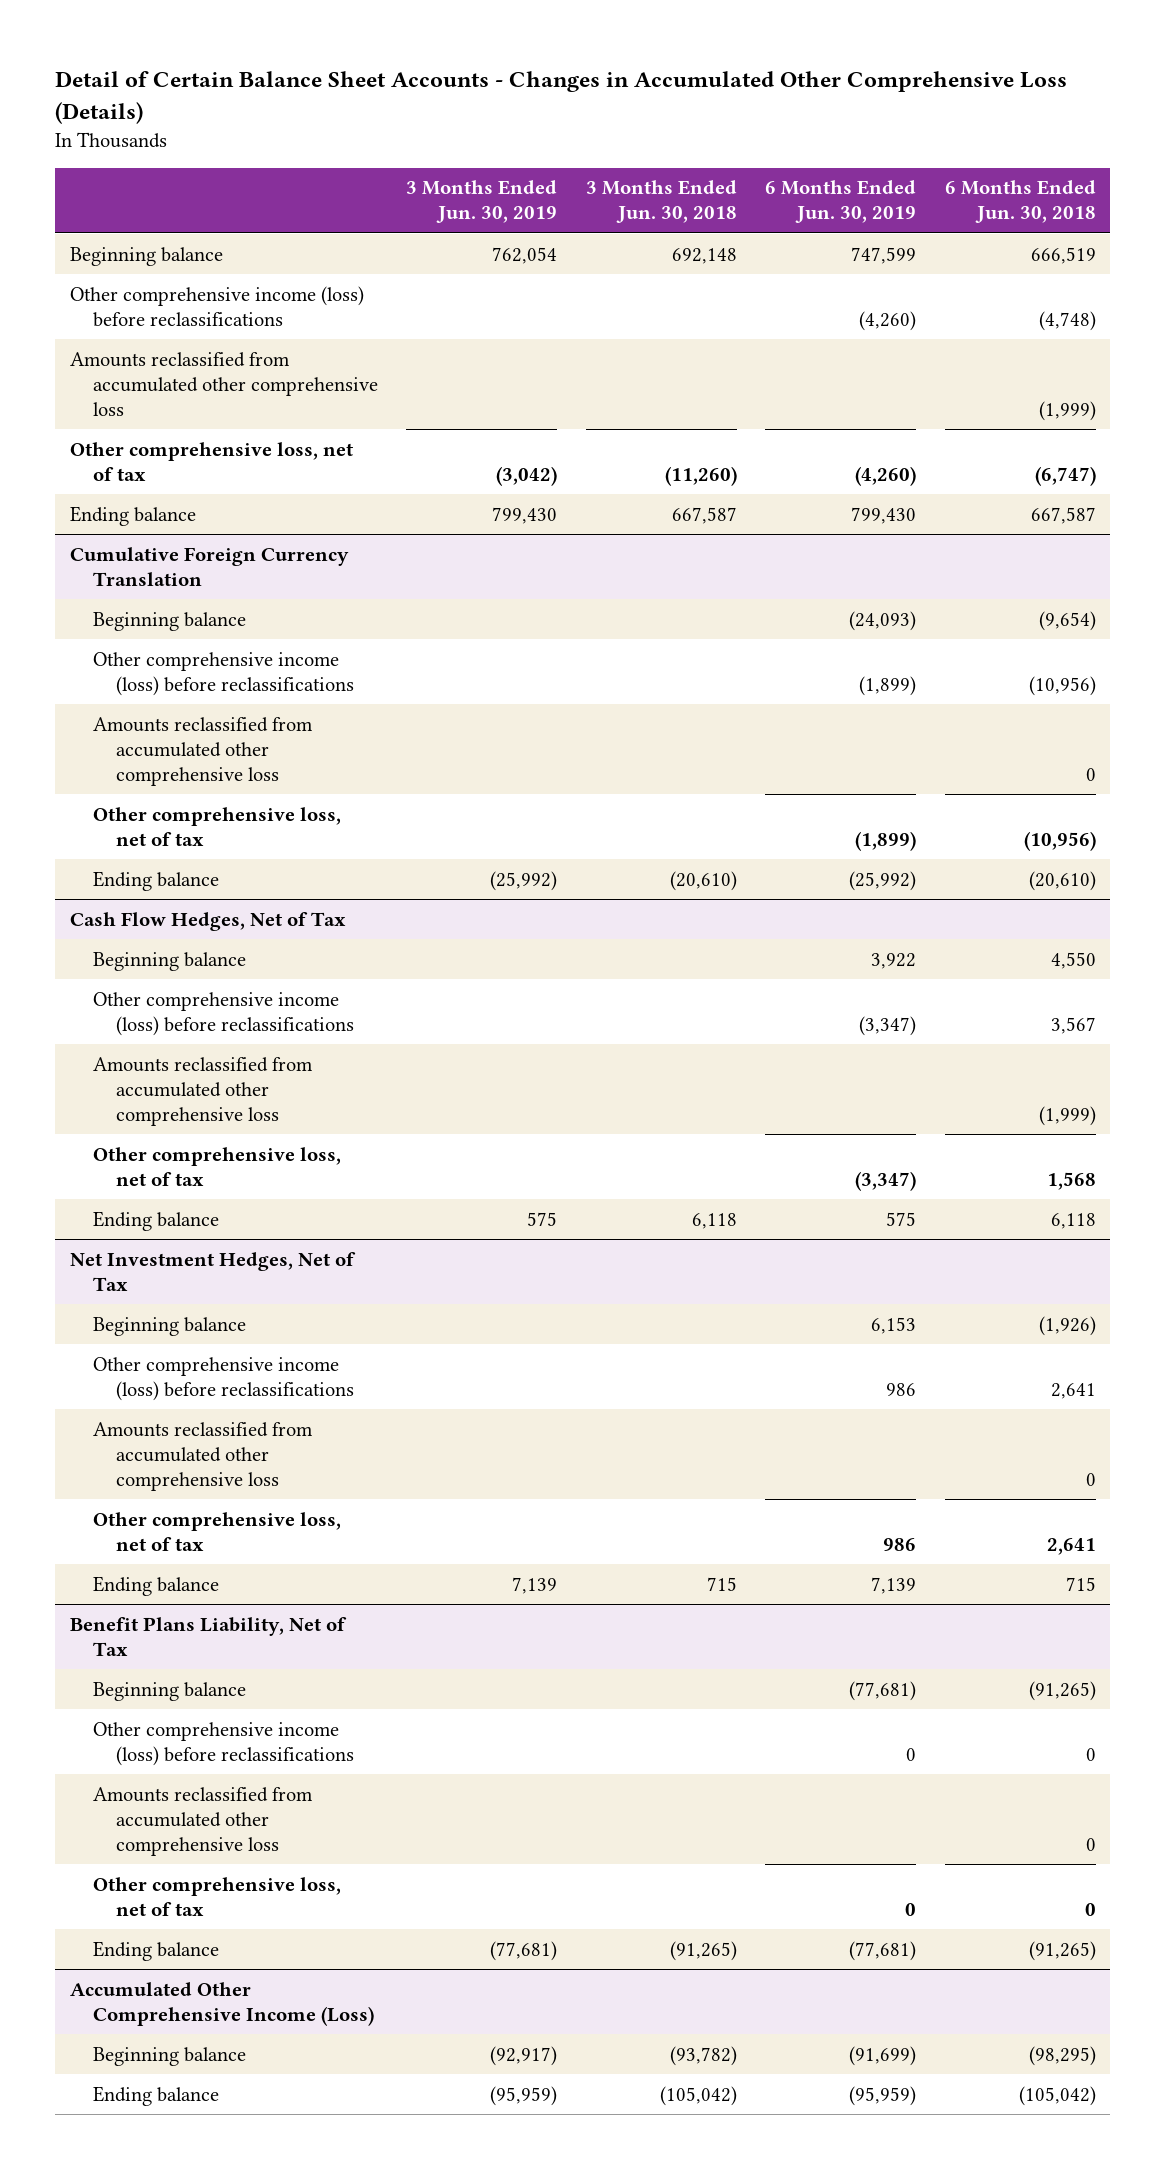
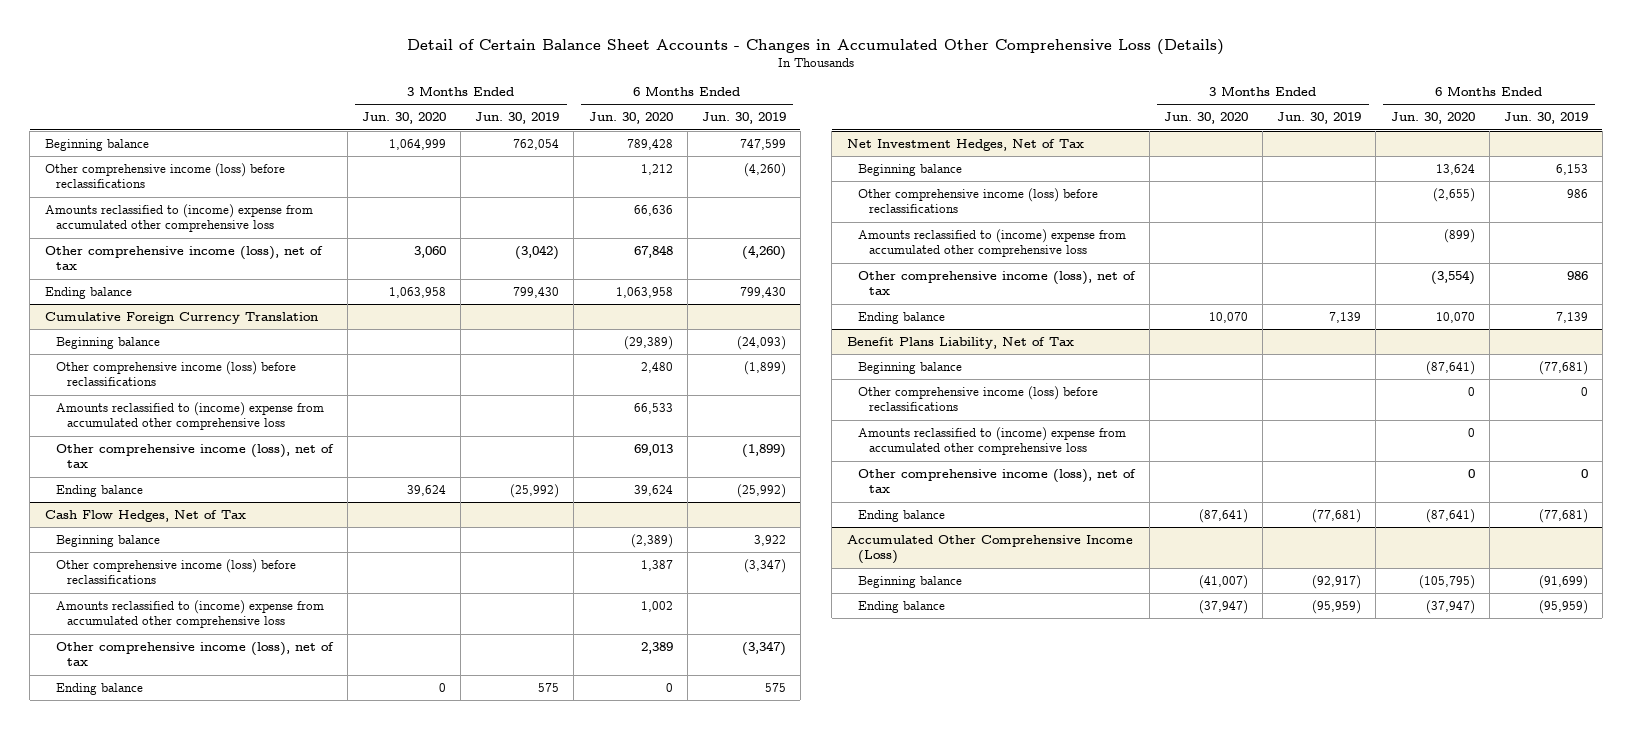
[585,180,737,224] 3 Months Ended Jun. 30, 2018 -> none
[944,180,1096,224] 6 Months Ended Jun. 30, 2018 -> none
none -> [362,112,447,125] Jun. 30, 2020
none -> [588,112,673,125] Jun. 30, 2020
[69,351,378,416] Amounts reclassified from accumulated other comprehensive loss -> [44,203,313,233] Amounts reclassified to (income) expense from accumulated other comprehensive loss
[69,441,353,481] Other comprehensive loss, net of tax -> [44,245,323,271] Other comprehensive income (loss), net of tax
[92,716,313,786] Amounts reclassified from accumulated other comprehensive loss -> [56,401,325,431] Amounts reclassified to (income) expense from accumulated other comprehensive loss
[92,806,341,846] Other comprehensive loss, net of tax -> [56,443,335,469] Other comprehensive income (loss), net of tax
[92,1056,313,1126] Amounts reclassified from accumulated other comprehensive loss -> [56,599,325,629] Amounts reclassified to (income) expense from accumulated other comprehensive loss
[92,1146,341,1186] Other comprehensive loss, net of tax -> [56,641,335,667] Other comprehensive income (loss), net of tax
[92,1421,313,1491] Amounts reclassified from accumulated other comprehensive loss -> [858,228,1127,258] Amounts reclassified to (income) expense from accumulated other comprehensive loss
[92,1511,341,1551] Other comprehensive loss, net of tax -> [858,270,1137,296] Other comprehensive income (loss), net of tax
[92,1786,313,1856] Amounts reclassified from accumulated other comprehensive loss -> [858,426,1127,456] Amounts reclassified to (income) expense from accumulated other comprehensive loss
[92,1876,341,1916] Other comprehensive loss, net of tax -> [858,468,1137,494] Other comprehensive income (loss), net of tax

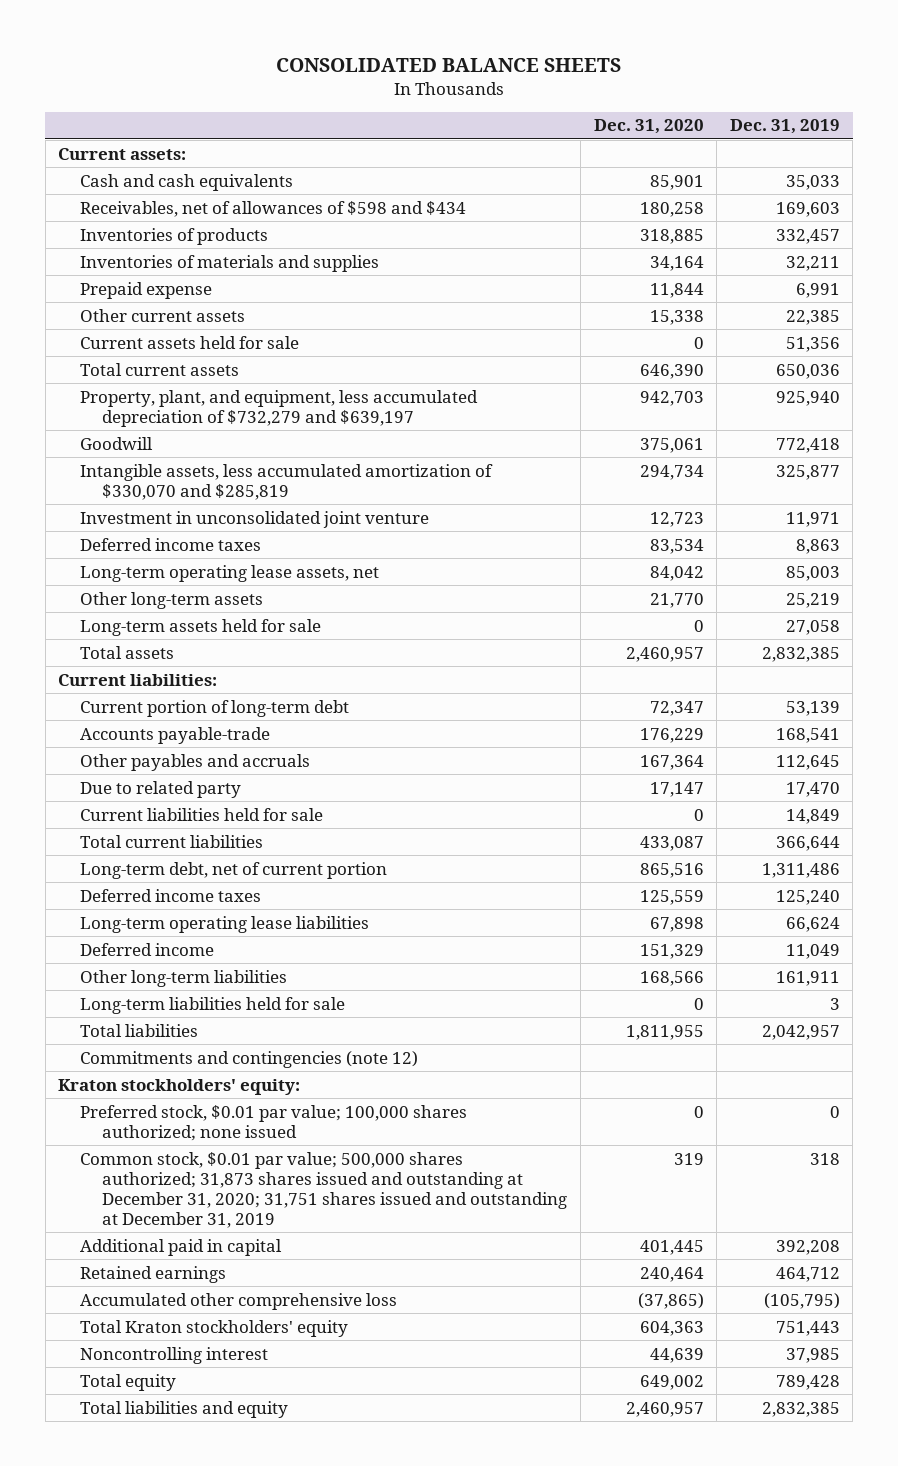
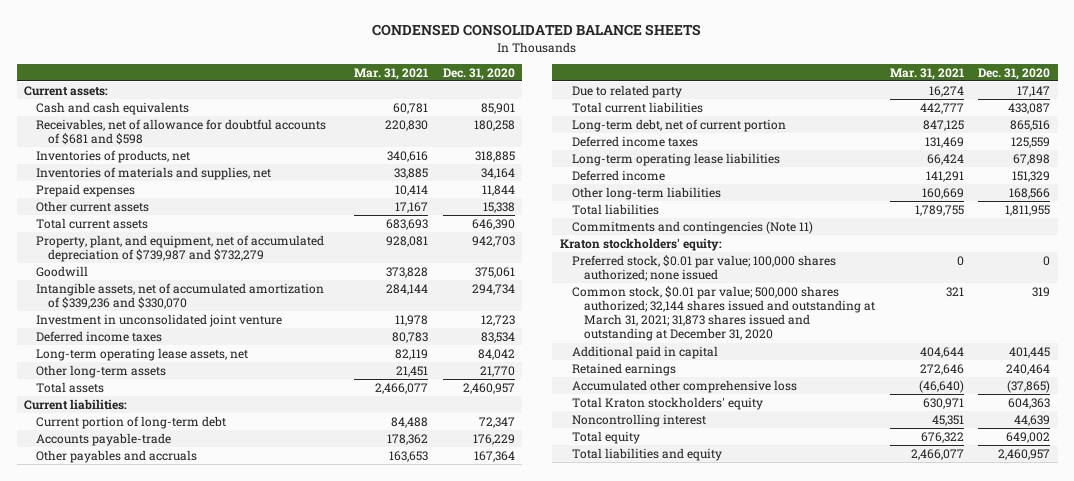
[275,57,621,72] CONSOLIDATED BALANCE SHEETS -> [372,24,702,37] CONDENSED CONSOLIDATED BALANCE SHEETS
[729,119,840,135] Dec. 31, 2019 -> none
none -> [353,67,428,80] Mar. 31, 2021
[80,200,467,217] Receivables, net of allowances of $598 and $434 -> [36,118,327,146] Receivables, net of allowance for doubtful accounts of $681 and $598
[80,227,269,245] Inventories of products -> [36,149,191,163] Inventories of products, net
[80,254,380,272] Inventories of materials and supplies -> [36,166,272,180] Inventories of materials and supplies, net
[80,281,213,299] Prepaid expense -> [36,183,136,197] Prepaid expenses
[80,335,300,349] Current assets held for sale -> none
[80,389,479,427] Property, plant, and equipment, less accumulated depreciation of $732,279 and $639,197 -> [36,234,325,263] Property, plant, and equipment, net of accumulated depreciation of $739,987 and $732,279
[80,463,494,500] Intangible assets, less accumulated amortization of $330,070 and $285,819 -> [36,282,325,310] Intangible assets, net of accumulated amortization of $339,236 and $330,070
[80,618,322,636] Long-term assets held for sale -> none
[80,807,324,821] Current liabilities held for sale -> none
[80,996,346,1014] Long-term liabilities held for sale -> none
[80,1050,419,1068] Commitments and contingencies (note 12) -> [571,220,813,234] Commitments and contingencies (Note 11)
[80,1151,568,1229] Common stock, $0.01 par value; 500,000 shares authorized; 31,873 shares issued and outstanding at December 31, 2020; 31,751 shares issued and outstanding at December 31, 2019 -> [571,285,875,342] Common stock, $0.01 par value; 500,000 shares authorized; 32,144 shares issued and outstanding at March 31, 2021; 31,873 shares issued and outstanding at December 31, 2020

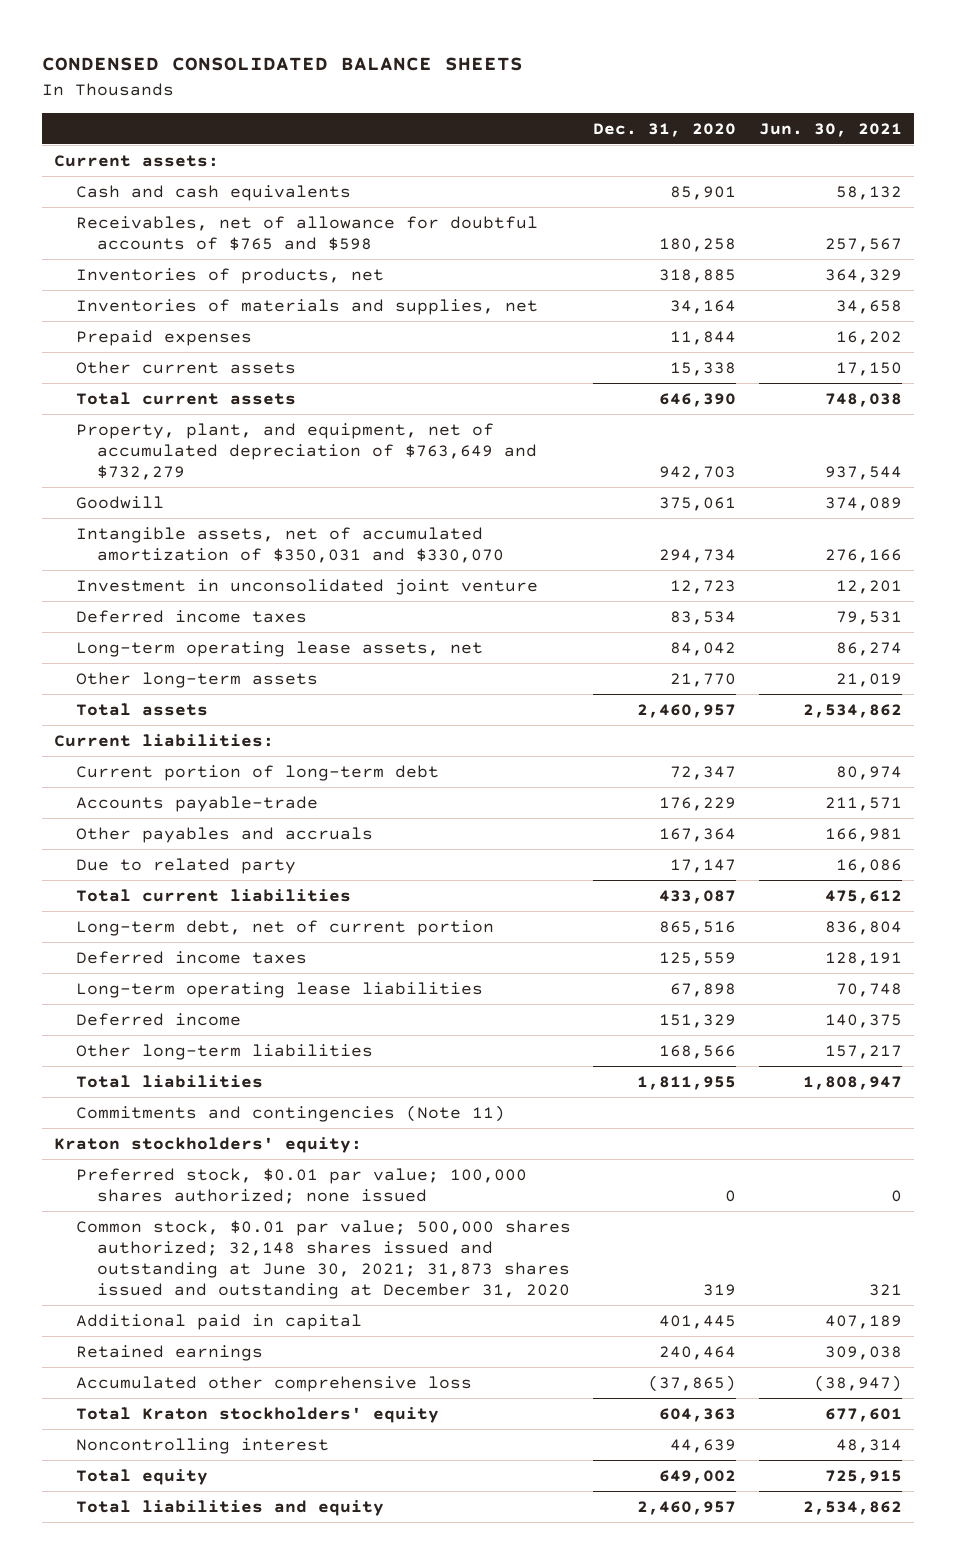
[353,67,428,80] Mar. 31, 2021 -> none
none -> [759,122,903,137] Jun. 30, 2021
[36,118,327,146] Receivables, net of allowance for doubtful accounts of $681 and $598 -> [75,215,538,251] Receivables, net of allowance for doubtful accounts of $765 and $598
[36,234,325,263] Property, plant, and equipment, net of accumulated depreciation of $739,987 and $732,279 -> [75,422,538,481] Property, plant, and equipment, net of accumulated depreciation of $763,649 and $732,279
[36,282,325,310] Intangible assets, net of accumulated amortization of $339,236 and $330,070 -> [75,526,505,563] Intangible assets, net of accumulated amortization of $350,031 and $330,070
[571,285,875,342] Common stock, $0.01 par value; 500,000 shares authorized; 32,144 shares issued and outstanding at March 31, 2021; 31,873 shares issued and outstanding at December 31, 2020 -> [75,1219,571,1300] Common stock, $0.01 par value; 500,000 shares authorized; 32,148 shares issued and outstanding at June 30, 2021; 31,873 shares issued and outstanding at December 31, 2020

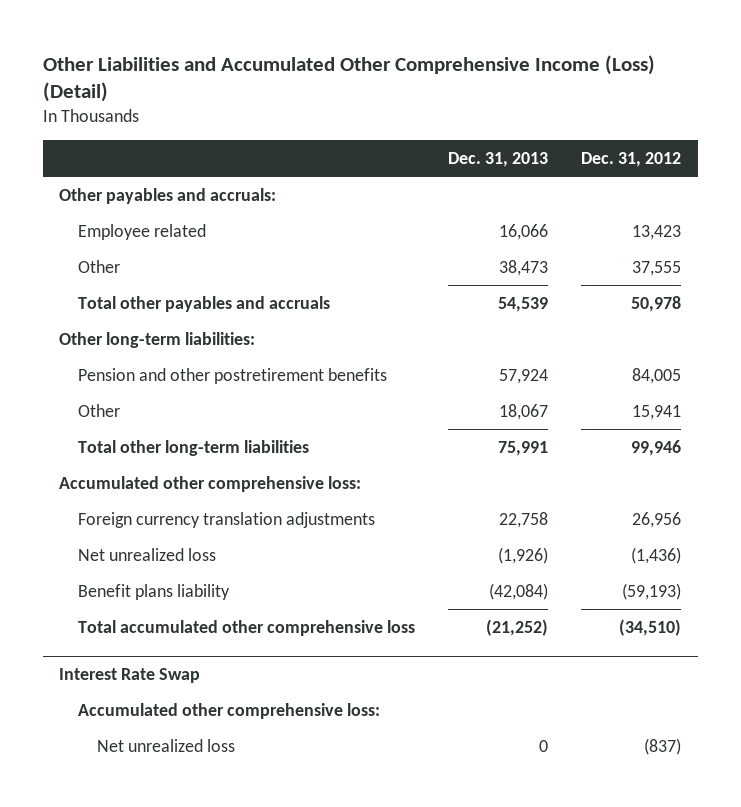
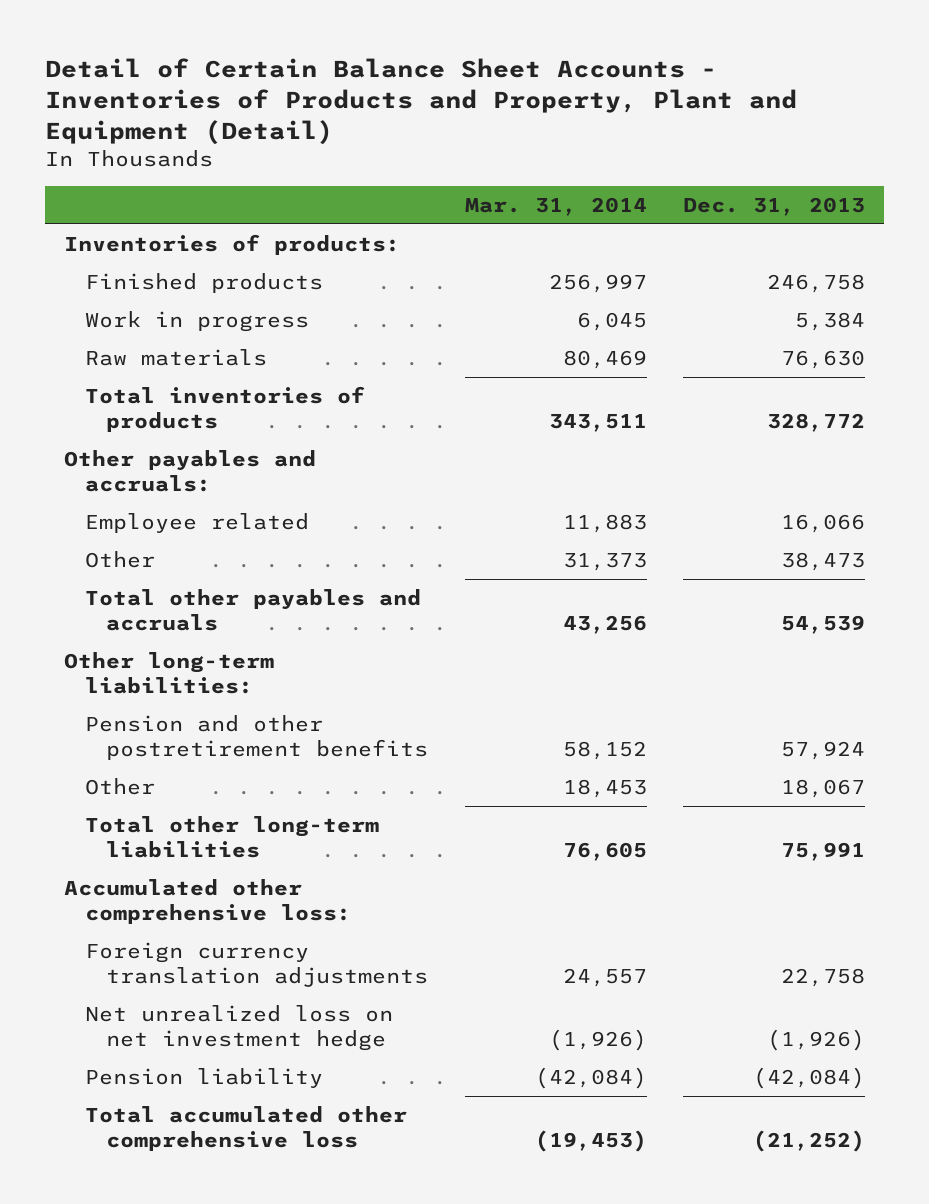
[42,54,655,103] Other Liabilities and Accumulated Other Comprehensive Income (Loss) (Detail) -> [45,57,798,145] Detail of Certain Balance Sheet Accounts - Inventories of Products and Property, Plant and Equipment (Detail)
[581,152,682,168] Dec. 31, 2012 -> none
none -> [464,196,647,216] Mar. 31, 2014
none -> [63,233,400,255] Inventories of products:
none -> [85,272,324,293] Finished products
none -> [85,310,310,332] Work in progress
none -> [85,348,268,366] Raw materials
none -> [85,385,366,433] Total inventories of products
[78,547,217,561] Net unrealized loss -> [85,1004,394,1052] Net unrealized loss on net investment hedge
[78,583,231,600] Benefit plans liability -> [85,1067,324,1088] Pension liability
[59,668,201,684] Interest Rate Swap -> none
[78,702,381,719] Accumulated other comprehensive loss: -> none
[97,738,236,752] Net unrealized loss -> none

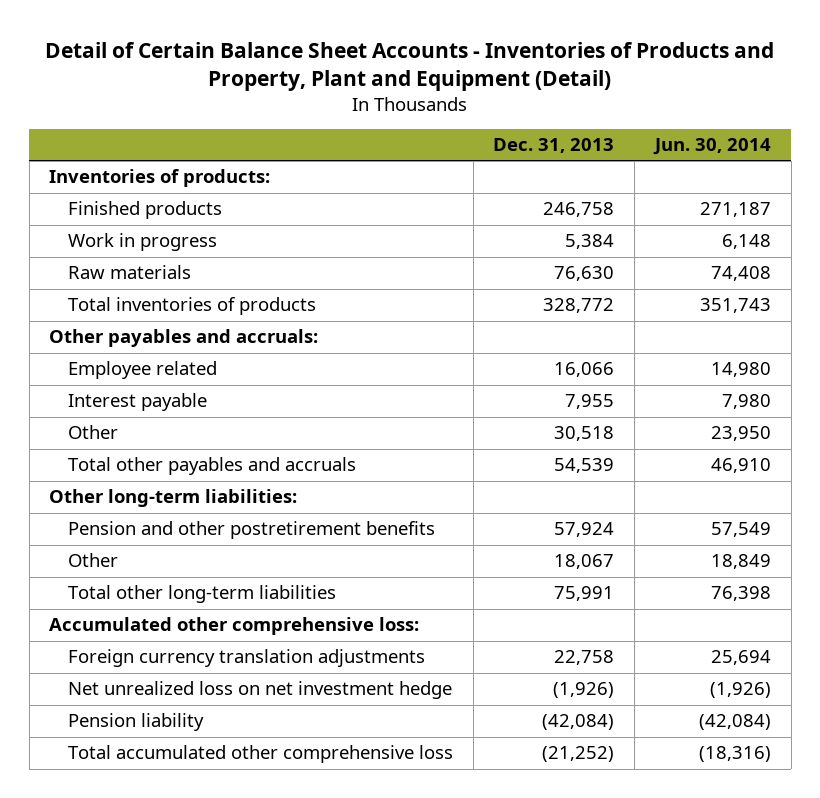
[464,196,647,216] Mar. 31, 2014 -> none
none -> [652,138,771,156] Jun. 30, 2014
none -> [68,393,208,412] Interest payable
[781,551,866,571] 38,473 -> [554,426,615,442] 30,518

